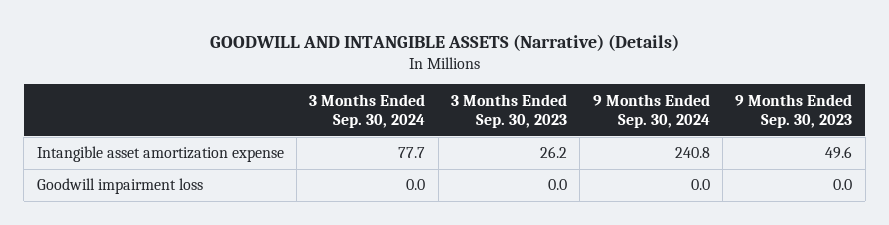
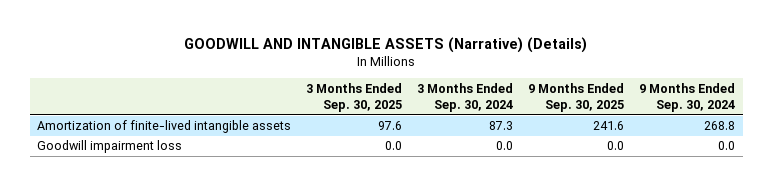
[451,93,568,129] 3 Months Ended Sep. 30, 2023 -> none
[735,93,853,129] 9 Months Ended Sep. 30, 2023 -> none
none -> [306,82,403,112] 3 Months Ended Sep. 30, 2025
none -> [528,82,625,112] 9 Months Ended Sep. 30, 2025
[36,146,284,163] Intangible asset amortization expense -> [37,120,292,134] Amortization of finite-lived intangible assets
[398,147,426,159] 77.7 -> [489,121,514,131] 87.3
[674,147,710,159] 240.8 -> [704,121,736,131] 268.8

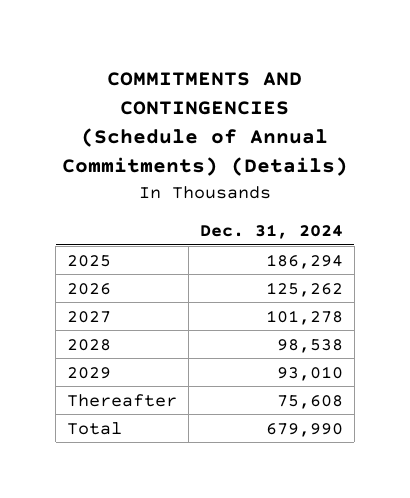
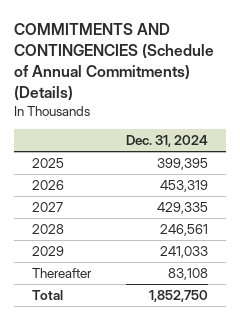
[265,253,343,269] 186,294 -> [157,158,209,171] 399,395
[265,281,343,297] 125,262 -> [160,180,209,193] 453,319
[265,309,343,325] 101,278 -> [157,202,209,215] 429,335
[276,338,343,353] 98,538 -> [160,224,209,237] 246,561
[276,365,343,381] 93,010 -> [160,246,209,259] 241,033
[276,394,343,409] 75,608 -> [168,268,209,281] 83,108
[265,422,343,437] 679,990 -> [149,290,209,303] 1,852,750

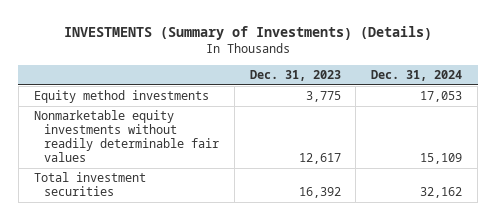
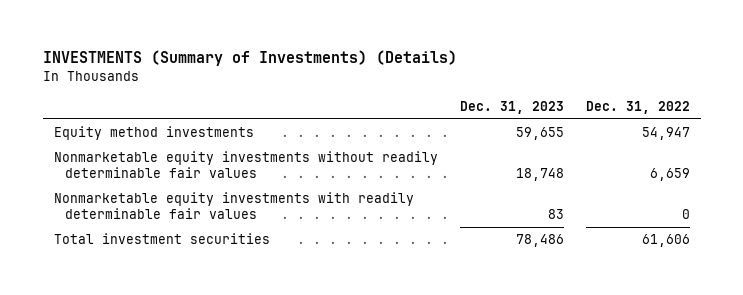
[371,70,463,82] Dec. 31, 2024 -> none
none -> [585,100,690,114] Dec. 31, 2022
[305,91,341,103] 3,775 -> [515,127,564,141] 59,655
[298,153,341,165] 12,617 -> [515,167,564,181] 18,748
none -> [53,192,414,219] Nonmarketable equity investments with readily determinable fair values
[298,187,341,199] 16,392 -> [515,234,564,248] 78,486

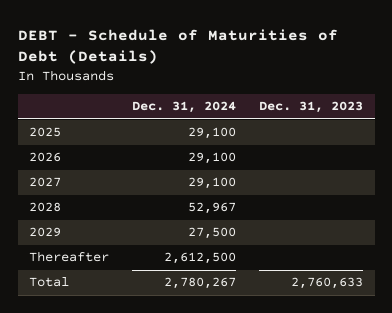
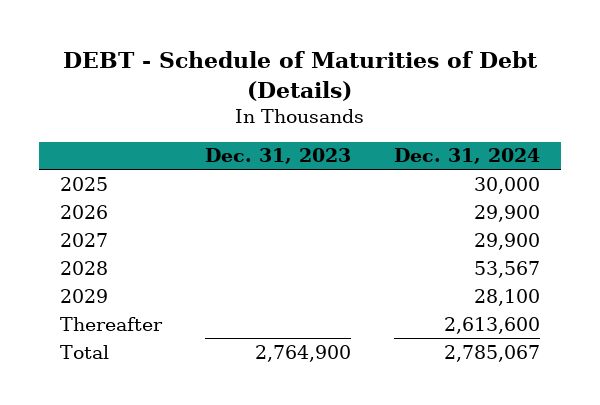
[188,127,237,140] 29,100 -> [473,176,540,194] 30,000
[188,152,237,165] 29,100 -> [473,204,540,222] 29,900
[188,177,237,190] 29,100 -> [473,232,540,250] 29,900
[188,202,237,215] 52,967 -> [473,260,540,278] 53,567
[188,227,237,240] 27,500 -> [473,288,540,306] 28,100
[164,252,237,265] 2,612,500 -> [443,316,540,334] 2,613,600
[164,277,237,290] 2,780,267 -> [443,344,540,362] 2,785,067
[291,277,364,290] 2,760,633 -> [255,344,352,362] 2,764,900

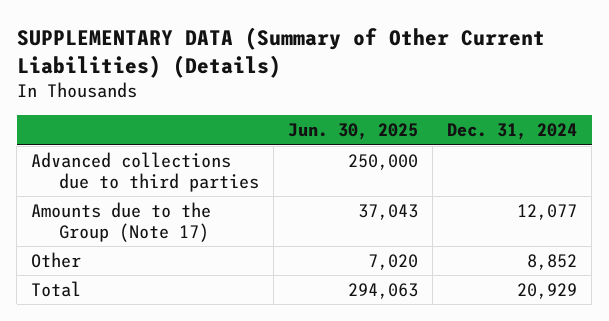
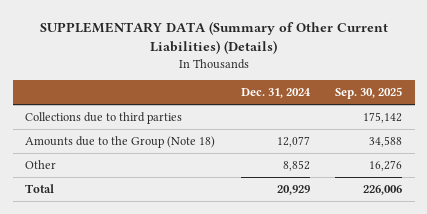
[288,123,419,141] Jun. 30, 2025 -> none
none -> [334,87,402,100] Sep. 30, 2025
[31,152,260,192] Advanced collections due to third parties -> [25,111,183,124] Collections due to third parties
[31,202,212,242] Amounts due to the Group (Note 17) -> [25,135,216,148] Amounts due to the Group (Note 18)

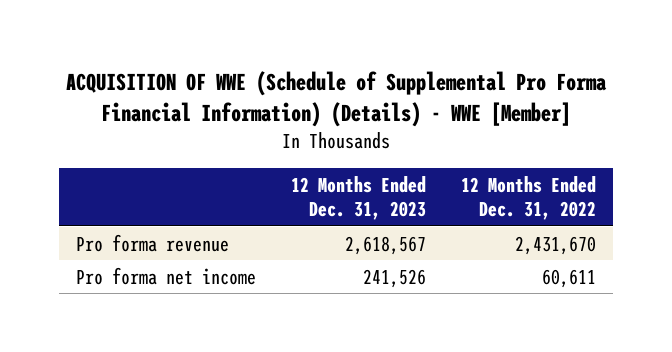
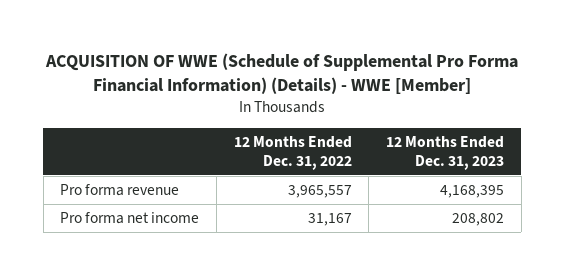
[345,235,427,255] 2,618,567 -> [439,185,504,199] 4,168,395
[515,235,597,255] 2,431,670 -> [287,185,352,199] 3,965,557
[363,268,427,288] 241,526 -> [451,213,504,227] 208,802
[542,268,597,288] 60,611 -> [307,213,352,227] 31,167

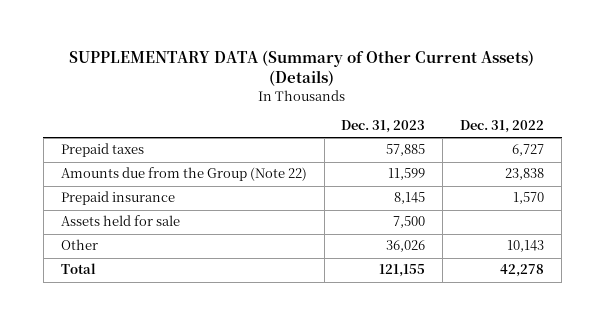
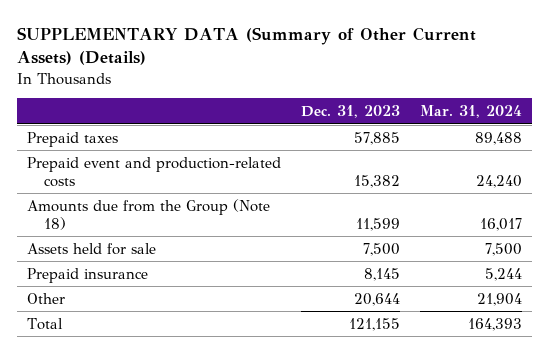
[460,119,545,133] Dec. 31, 2022 -> none
none -> [419,105,522,119] Mar. 31, 2024
none -> [27,156,282,187] Prepaid event and production-related costs
[60,167,307,182] Amounts due from the Group (Note 22) -> [27,198,271,230] Amounts due from the Group (Note 18)
[60,191,175,206] Prepaid insurance -> [27,267,149,283] Prepaid insurance
[386,240,426,253] 36,026 -> [353,292,400,306] 20,644

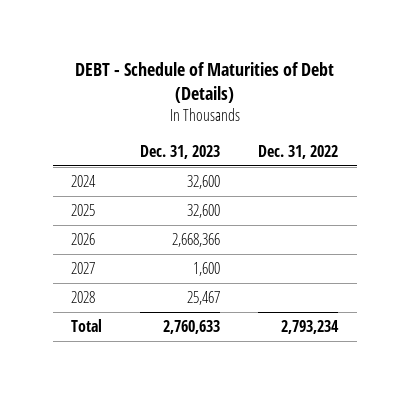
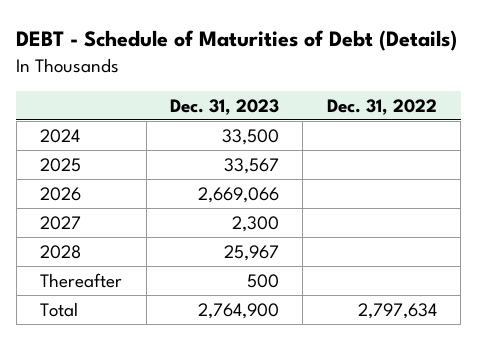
[187,175,221,190] 32,600 -> [222,128,280,145] 33,500
[187,204,221,219] 32,600 -> [224,157,280,174] 33,567
[172,233,221,248] 2,668,366 -> [198,186,280,203] 2,669,066
[193,262,221,277] 1,600 -> [232,215,280,232] 2,300
[187,291,221,306] 25,467 -> [224,244,280,261] 25,967
none -> [40,272,123,288] Thereafter
[163,320,221,335] 2,760,633 -> [198,302,280,319] 2,764,900
[281,320,340,335] 2,793,234 -> [357,302,437,319] 2,797,634

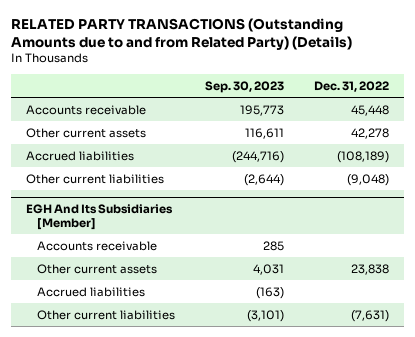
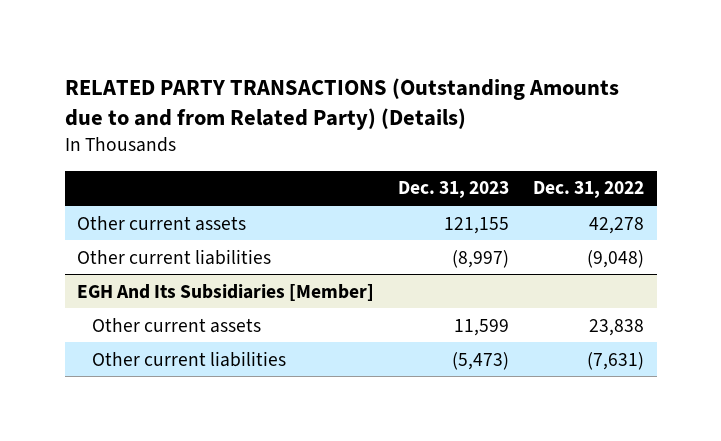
[204,80,284,93] Sep. 30, 2023 -> none
none -> [398,181,510,199] Dec. 31, 2023
[25,104,146,115] Accounts receivable -> none
[25,150,134,161] Accrued liabilities -> none
[36,240,157,251] Accounts receivable -> none
[36,286,145,297] Accrued liabilities -> none

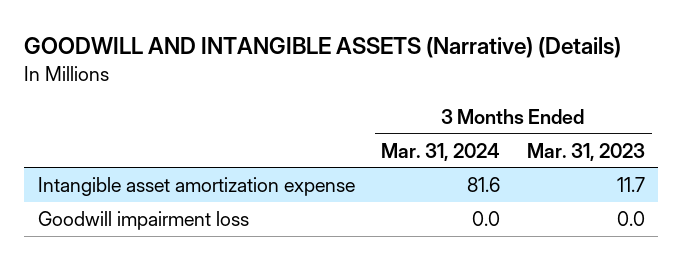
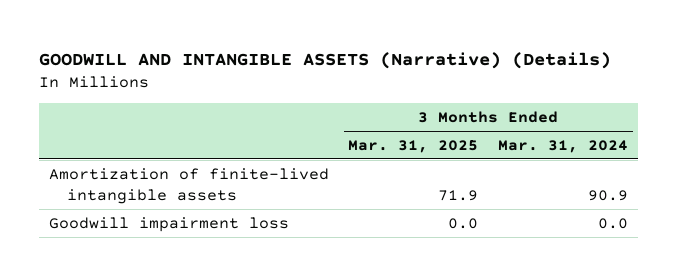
[526,142,645,161] Mar. 31, 2023 -> none
none -> [348,139,479,153] Mar. 31, 2025
[37,176,355,196] Intangible asset amortization expense -> [48,167,329,204] Amortization of finite-lived intangible assets
[467,176,501,192] 81.6 -> [588,189,629,201] 90.9

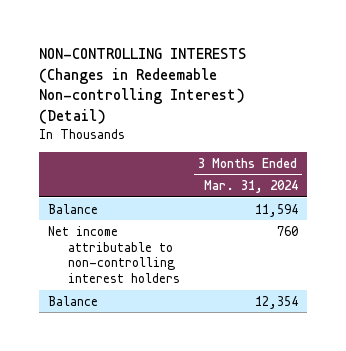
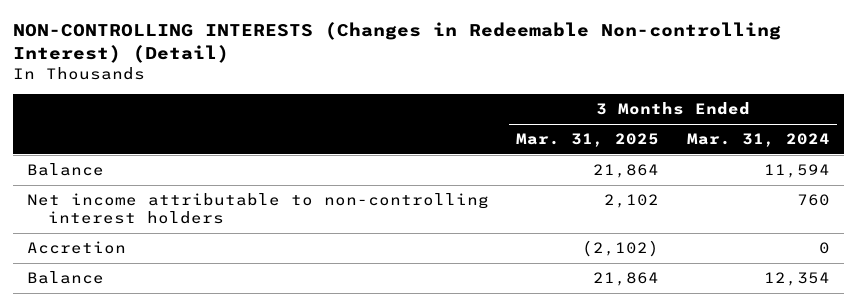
none -> [516,133,660,148] Mar. 31, 2025
none -> [26,241,126,255] Accretion

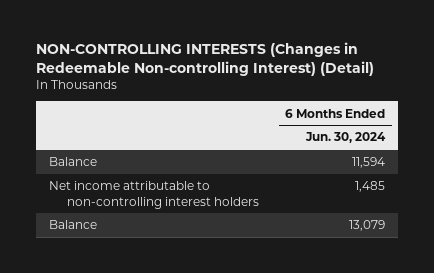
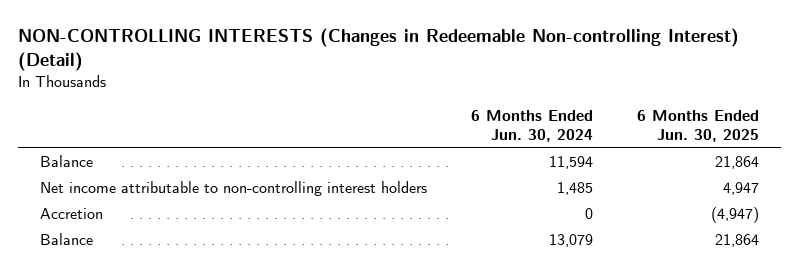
none -> [636,109,759,143] 6 Months Ended Jun. 30, 2025
none -> [40,208,104,220] Accretion

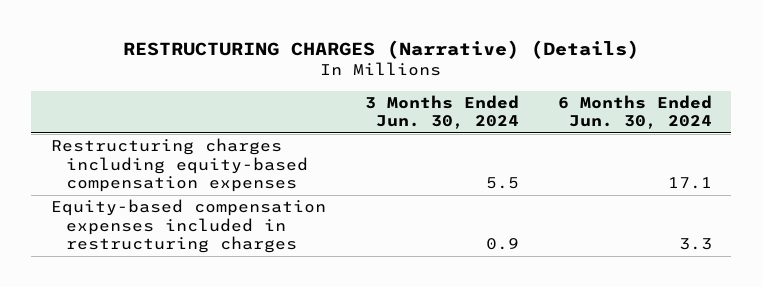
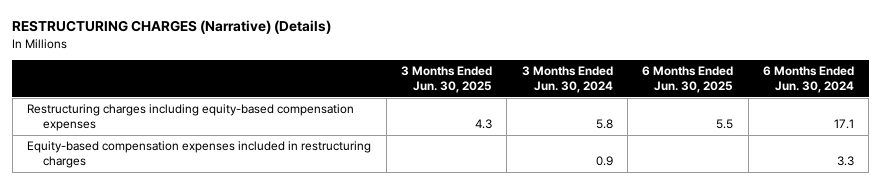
none -> [400,66,492,94] 3 Months Ended Jun. 30, 2025
none -> [642,66,734,94] 6 Months Ended Jun. 30, 2025
[485,177,519,190] 5.5 -> [595,119,613,130] 5.8

